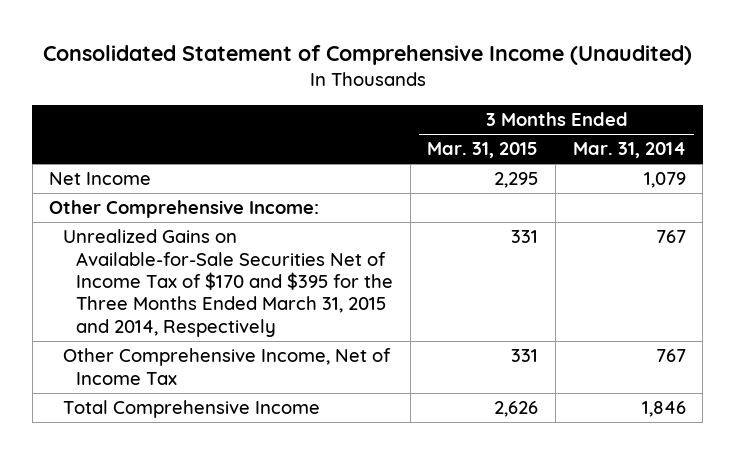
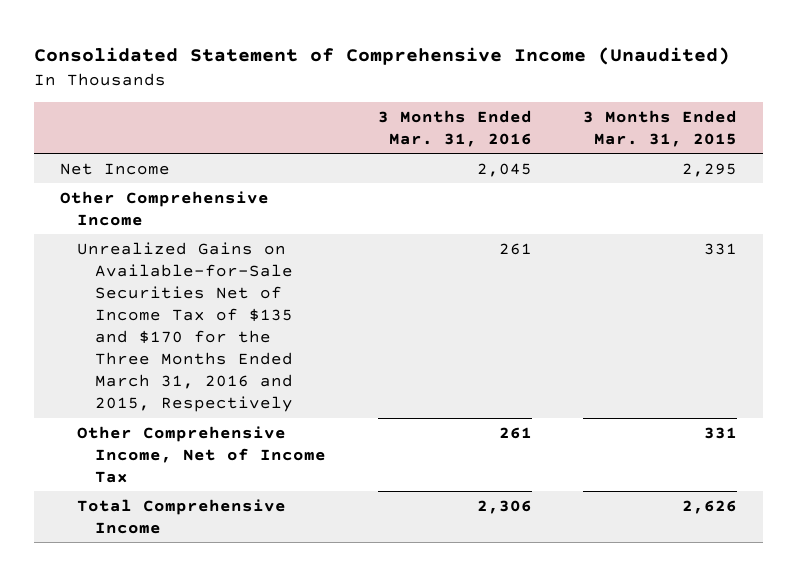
[572,142,686,159] Mar. 31, 2014 -> none
none -> [377,109,532,147] 3 Months Ended Mar. 31, 2016
[49,200,320,219] Other Comprehensive Income: -> [60,190,270,226] Other Comprehensive Income
[62,229,394,337] Unrealized Gains on Available-for-Sale Securities Net of Income Tax of $170 and $395 for the Three Months Ended March 31, 2015 and 2014, Respectively -> [77,241,293,413] Unrealized Gains on Available-for-Sale Securities Net of Income Tax of $135 and $170 for the Three Months Ended March 31, 2016 and 2015, Respectively

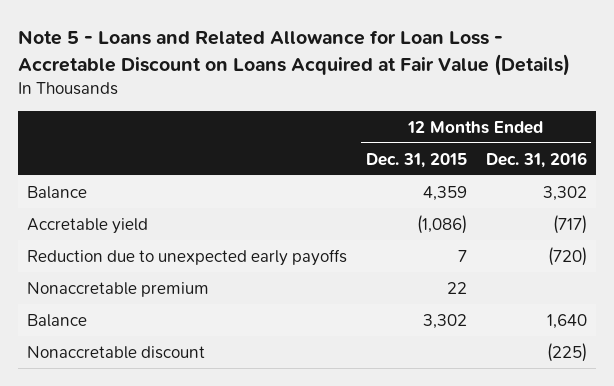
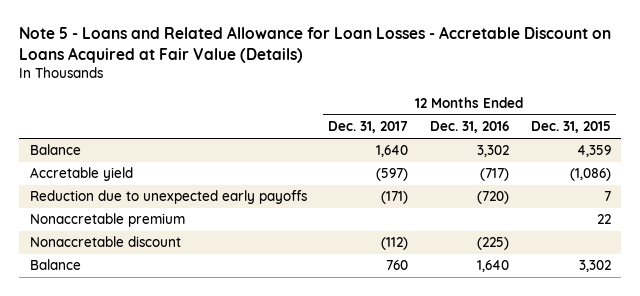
[17,30,570,76] Note 5 - Loans and Related Allowance for Loan Loss - Accretable Discount on Loans Acquired at Fair Value (Details) -> [18,26,611,64] Note 5 - Loans and Related Allowance for Loan Losses - Accretable Discount on Loans Acquired at Fair Value (Details)
none -> [328,121,409,134] Dec. 31, 2017
[27,313,88,327] Balance -> [29,259,81,271] Balance

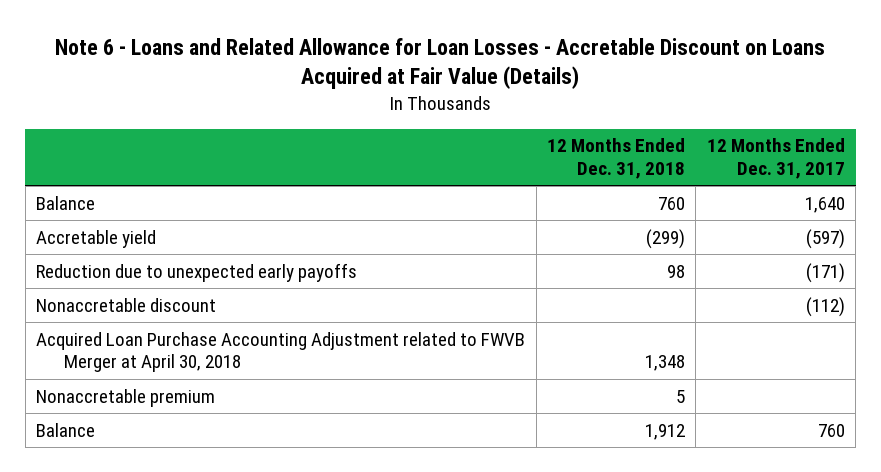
[18,26,611,64] Note 5 - Loans and Related Allowance for Loan Losses - Accretable Discount on Loans Acquired at Fair Value (Details) -> [55,37,826,90] Note 6 - Loans and Related Allowance for Loan Losses - Accretable Discount on Loans Acquired at Fair Value (Details)
[429,121,509,134] Dec. 31, 2016 -> none
[530,121,611,134] Dec. 31, 2015 -> none
none -> [546,138,685,180] 12 Months Ended Dec. 31, 2018
none -> [36,331,526,373] Acquired Loan Purchase Accounting Adjustment related to FWVB Merger at April 30, 2018
[29,213,185,228] Nonaccretable premium -> [36,388,216,407] Nonaccretable premium

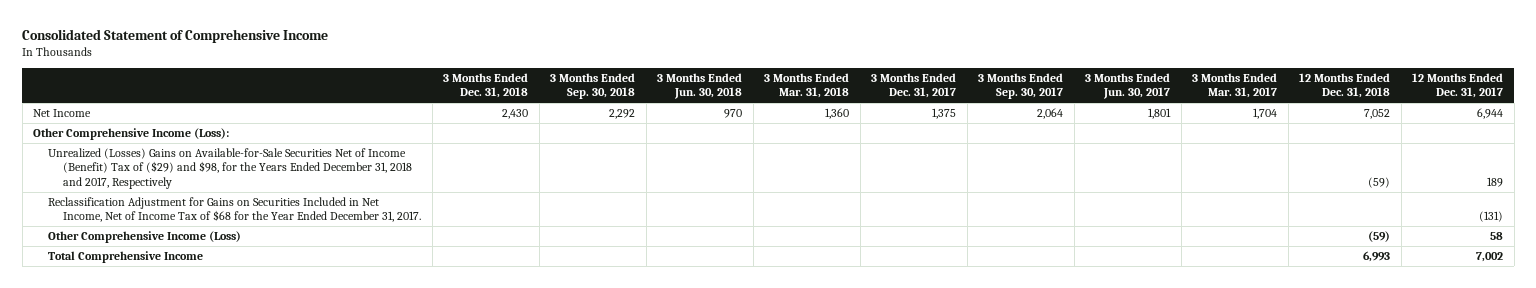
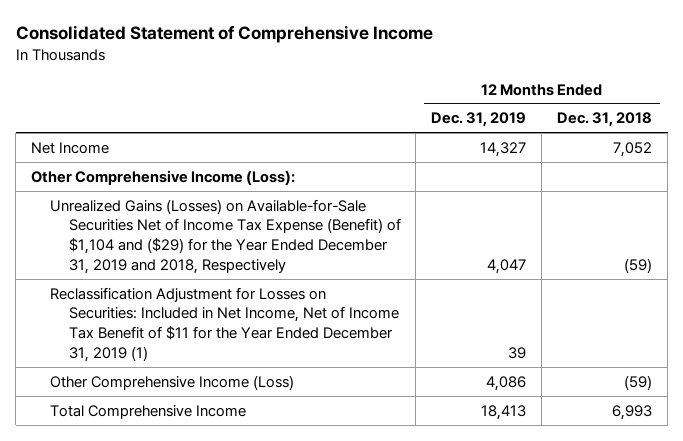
[443,72,529,99] 3 Months Ended Dec. 31, 2018 -> none
[550,72,636,100] 3 Months Ended Sep. 30, 2018 -> none
[657,72,743,100] 3 Months Ended Jun. 30, 2018 -> none
[764,72,850,99] 3 Months Ended Mar. 31, 2018 -> none
[871,72,957,99] 3 Months Ended Dec. 31, 2017 -> none
[978,72,1064,100] 3 Months Ended Sep. 30, 2017 -> none
[1085,72,1171,100] 3 Months Ended Jun. 30, 2017 -> none
[1192,72,1278,99] 3 Months Ended Mar. 31, 2017 -> none
[1412,72,1504,99] 12 Months Ended Dec. 31, 2017 -> none
none -> [431,112,527,128] Dec. 31, 2019
[48,147,413,189] Unrealized (Losses) Gains on Available-for-Sale Securities Net of Income (Benefit) Tax of ($29) and $98, for the Years Ended December 31, 2018 and 2017, Respectively -> [49,198,401,274] Unrealized Gains (Losses) on Available-for-Sale Securities Net of Income Tax Expense (Benefit) of $1,104 and ($29) for the Year Ended December 31, 2019 and 2018, Respectively
[48,196,422,223] Reclassification Adjustment for Gains on Securities Included in Net Income, Net of Income Tax of $68 for the Year Ended December 31, 2017. -> [49,286,399,362] Reclassification Adjustment for Losses on Securities: Included in Net Income, Net of Income Tax Benefit of $11 for the Year Ended December 31, 2019 (1)

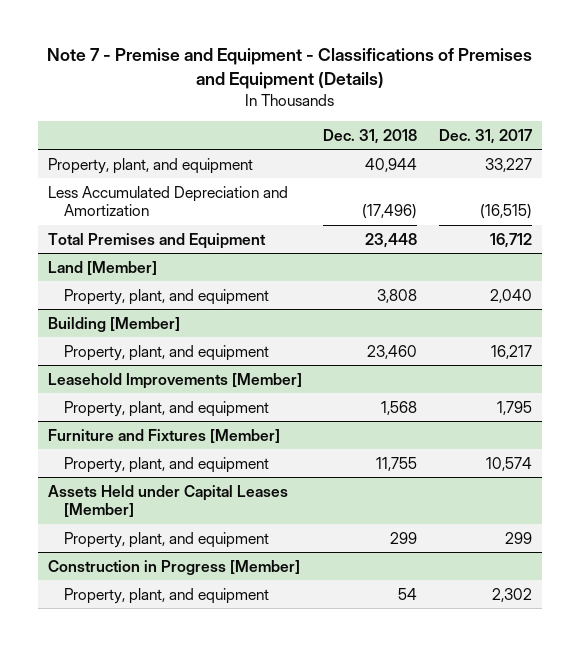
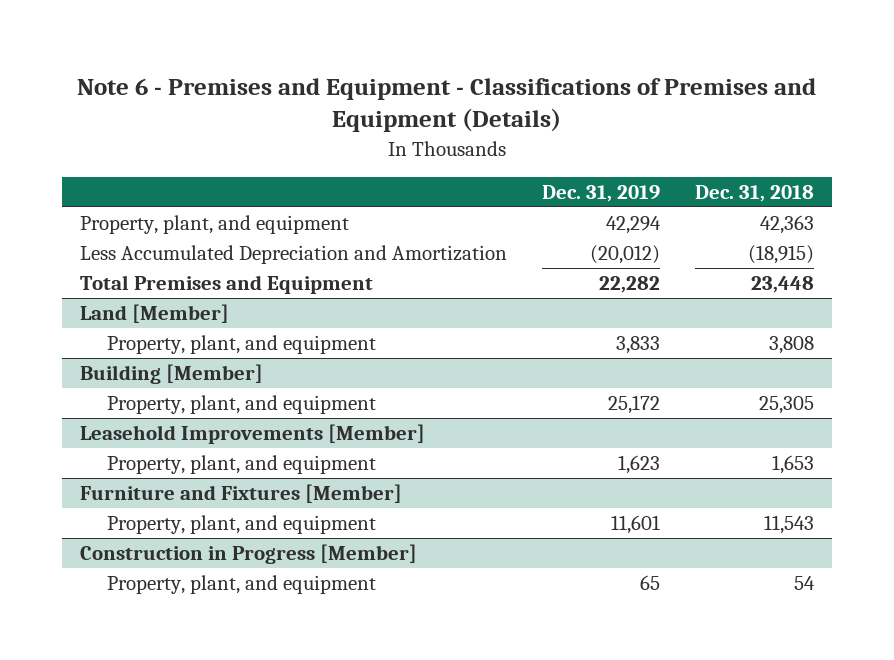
[46,48,532,89] Note 7 - Premise and Equipment - Classifications of Premises and Equipment (Details) -> [76,77,816,133] Note 6 - Premises and Equipment - Classifications of Premises and Equipment (Details)
[438,128,532,144] Dec. 31, 2017 -> none
none -> [541,184,660,202] Dec. 31, 2019
[365,157,418,172] 40,944 -> [760,214,815,234] 42,363
[362,204,418,220] (17,496) -> [748,244,815,264] (18,915)
[367,344,418,359] 23,460 -> [759,395,815,414] 25,305
[381,400,418,415] 1,568 -> [772,454,815,474] 1,653
[48,484,289,518] Assets Held under Capital Leases [Member] -> none
[64,531,270,548] Property, plant, and equipment -> none
[376,456,418,471] 11,755 -> [764,514,815,534] 11,543

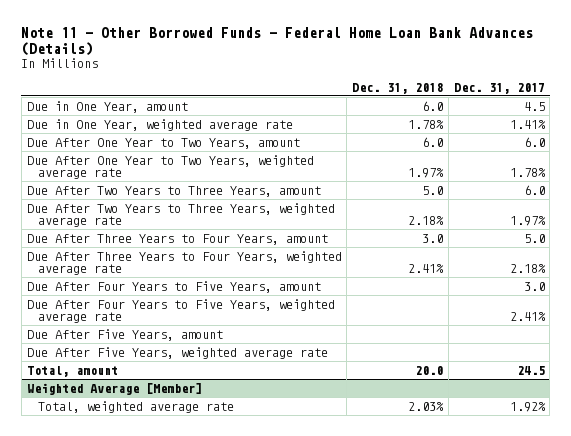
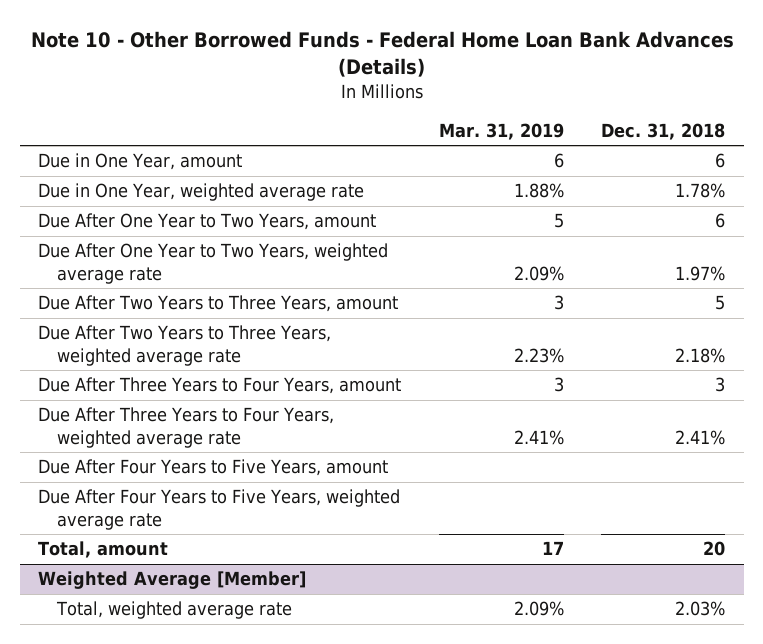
[21,26,534,56] Note 11 - Other Borrowed Funds - Federal Home Loan Bank Advances (Details) -> [30,31,734,78] Note 10 - Other Borrowed Funds - Federal Home Loan Bank Advances (Details)
[453,82,545,94] Dec. 31, 2017 -> none
none -> [438,122,564,140] Mar. 31, 2019
[422,100,444,111] 6.0 -> [715,153,726,169] 6
[422,136,444,147] 6.0 -> [715,213,726,229] 6
[422,185,444,195] 5.0 -> [715,295,726,311] 5
[422,233,444,243] 3.0 -> [715,377,726,393] 3
[26,328,223,341] Due After Five Years, amount -> none
[26,346,328,359] Due After Five Years, weighted average rate -> none
[415,365,444,375] 20.0 -> [703,541,726,557] 20

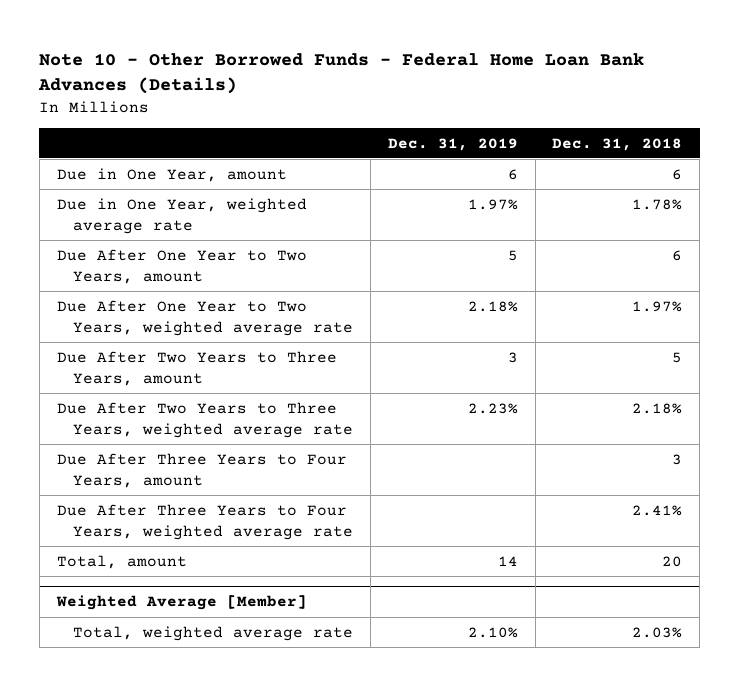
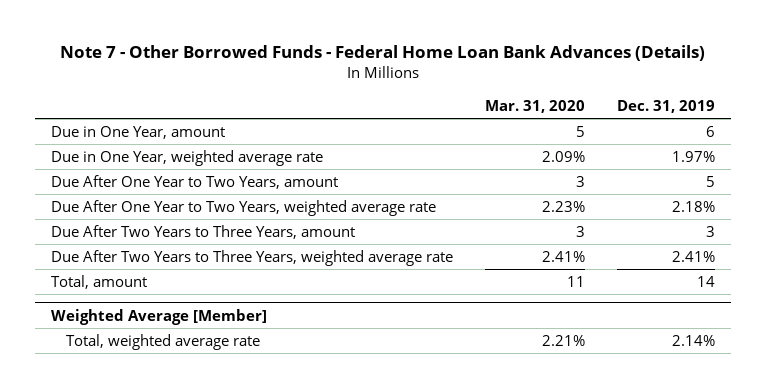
[38,52,645,94] Note 10 - Other Borrowed Funds - Federal Home Loan Bank Advances (Details) -> [59,45,705,62] Note 7 - Other Borrowed Funds - Federal Home Loan Bank Advances (Details)
[552,137,683,151] Dec. 31, 2018 -> none
none -> [484,99,585,113] Mar. 31, 2020
[56,452,347,488] Due After Three Years to Four Years, amount -> none
[56,503,354,540] Due After Three Years to Four Years, weighted average rate -> none
[467,402,518,414] 2.23% -> [671,250,715,262] 2.41%
[467,626,518,638] 2.10% -> [671,334,715,346] 2.14%

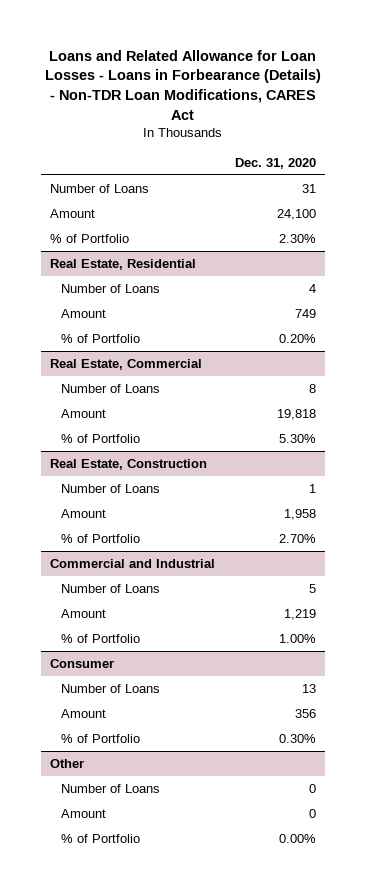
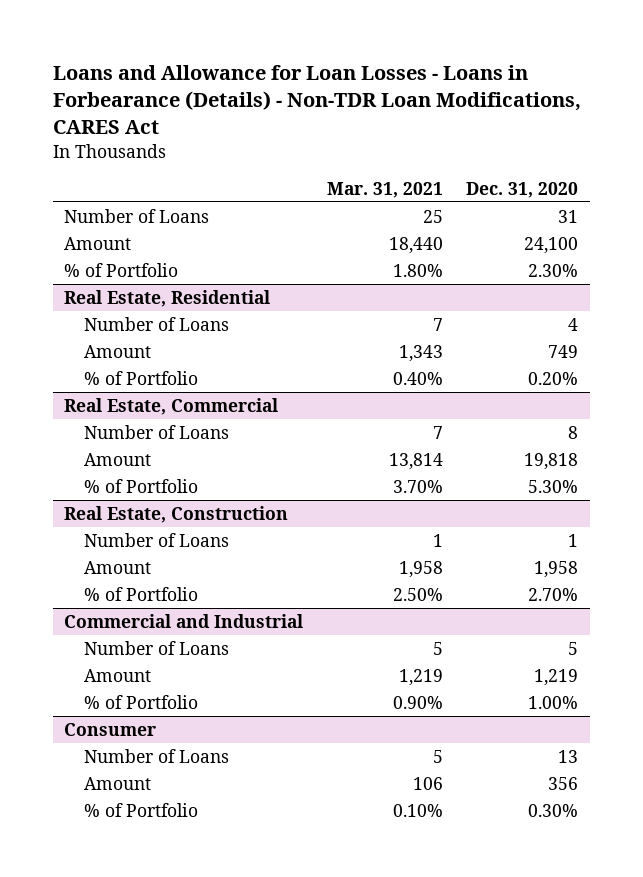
[45,49,322,121] Loans and Related Allowance for Loan Losses - Loans in Forbearance (Details) - Non-TDR Loan Modifications, CARES Act -> [52,64,581,135] Loans and Allowance for Loan Losses - Loans in Forbearance (Details) - Non-TDR Loan Modifications, CARES Act
none -> [326,181,443,198] Mar. 31, 2021
[50,758,85,768] Other -> none
[60,783,160,793] Number of Loans -> none
[60,808,106,818] Amount -> none
[60,833,140,843] % of Portfolio -> none

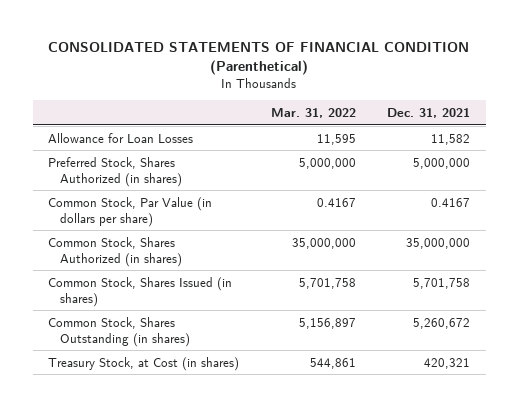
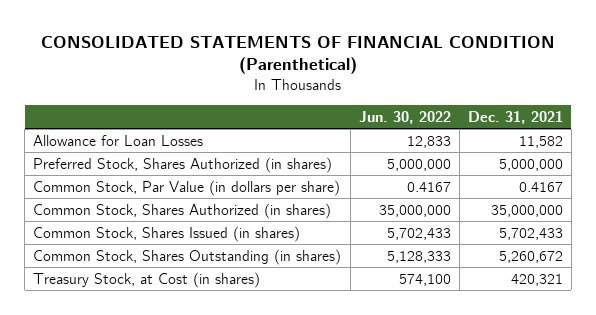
[270,107,356,118] Mar. 31, 2022 -> none
none -> [358,110,451,124] Jun. 30, 2022
[413,277,471,289] 5,701,758 -> [498,227,563,240] 5,702,433

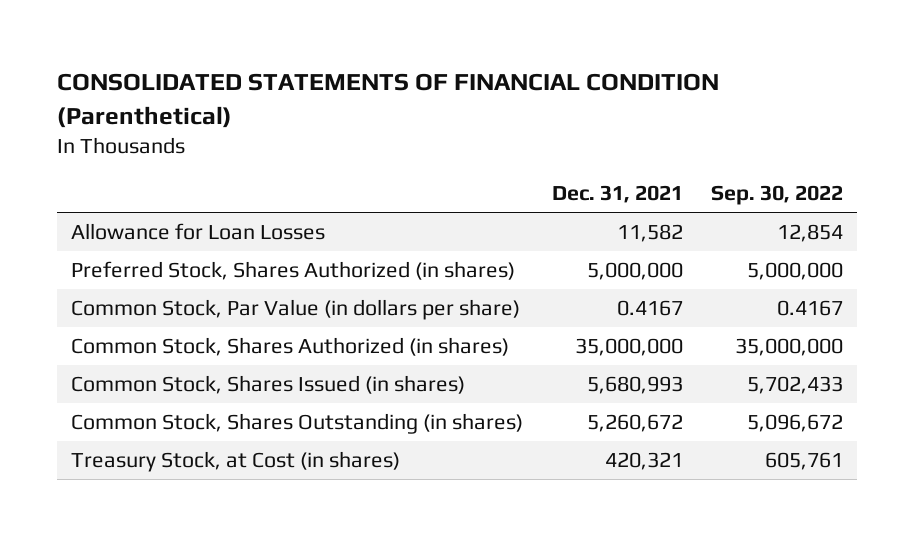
[358,110,451,124] Jun. 30, 2022 -> none
none -> [710,185,843,206] Sep. 30, 2022
[498,227,563,240] 5,702,433 -> [586,375,683,394] 5,680,993

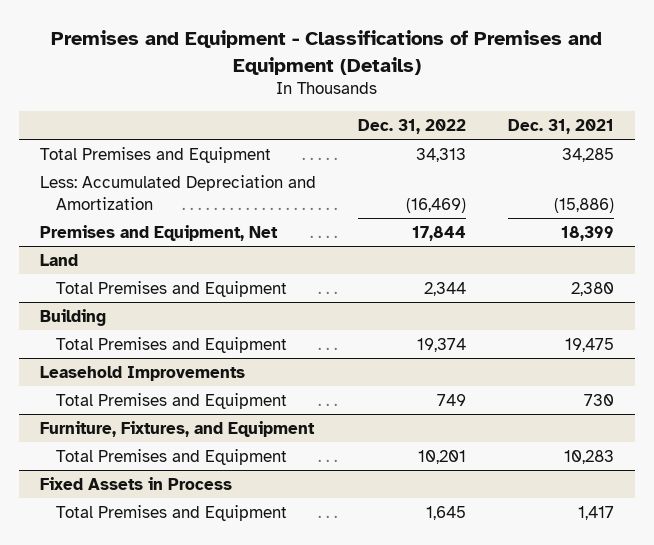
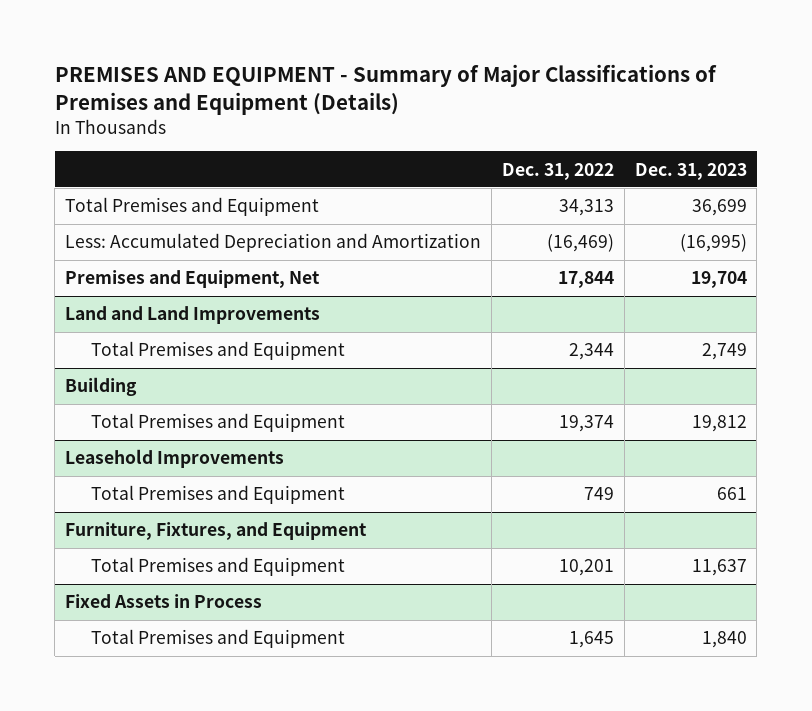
[51,30,603,75] Premises and Equipment - Classifications of Premises and Equipment (Details) -> [54,64,717,115] PREMISES AND EQUIPMENT - Summary of Major Classifications of Premises and Equipment (Details)
[508,118,615,134] Dec. 31, 2021 -> none
none -> [634,162,747,180] Dec. 31, 2023
[40,253,79,266] Land -> [65,306,321,325] Land and Land Improvements

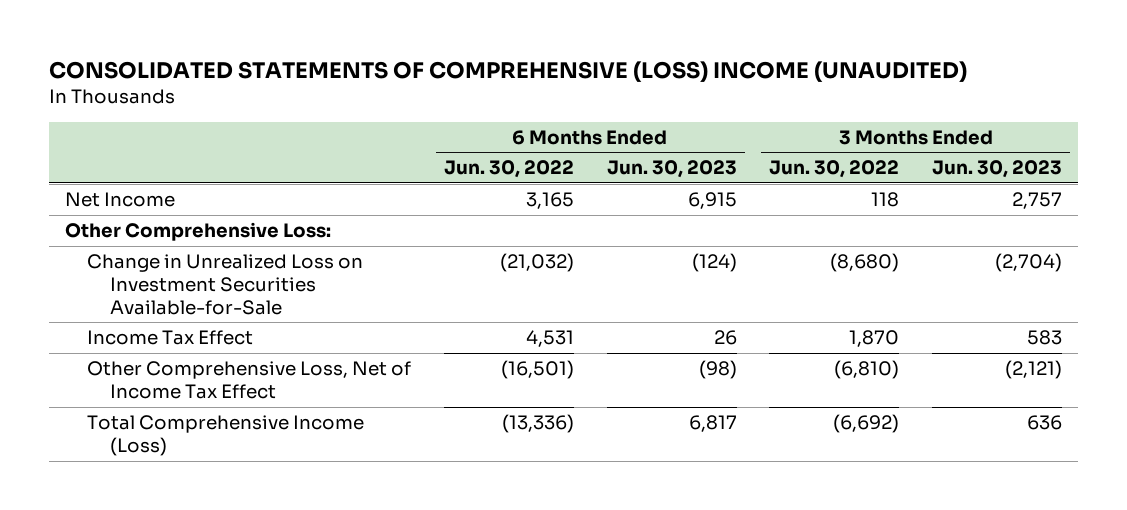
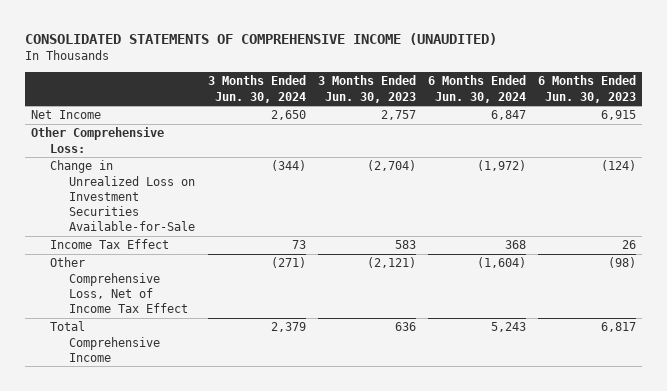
[48,60,967,82] CONSOLIDATED STATEMENTS OF COMPREHENSIVE (LOSS) INCOME (UNAUDITED) -> [24,32,497,45] CONSOLIDATED STATEMENTS OF COMPREHENSIVE INCOME (UNAUDITED)
[444,160,575,179] Jun. 30, 2022 -> none
[769,160,900,179] Jun. 30, 2022 -> none
none -> [207,75,306,103] 3 Months Ended Jun. 30, 2024
none -> [427,75,526,103] 6 Months Ended Jun. 30, 2024
[87,415,365,457] Total Comprehensive Income (Loss) -> [50,321,161,362] Total Comprehensive Income

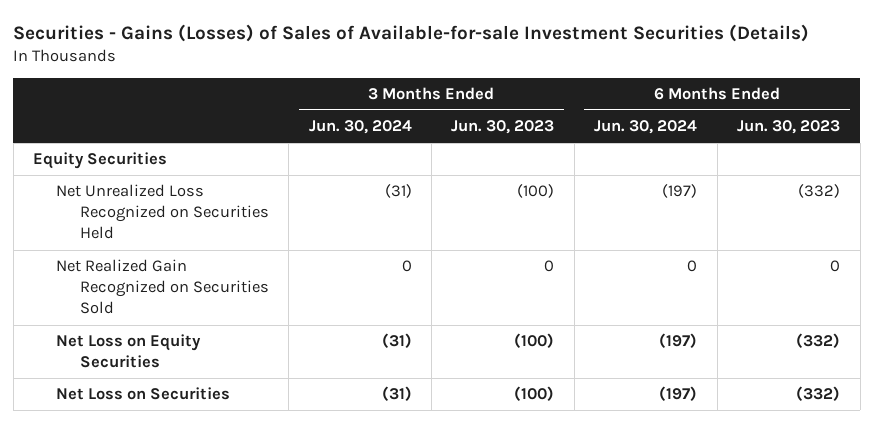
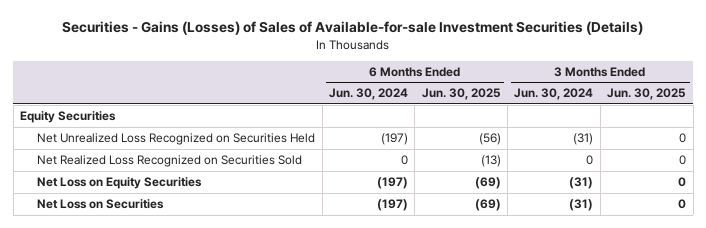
[451,120,555,135] Jun. 30, 2023 -> none
[737,120,841,135] Jun. 30, 2023 -> none
none -> [421,88,501,101] Jun. 30, 2025
none -> [607,88,687,101] Jun. 30, 2025
[56,259,269,315] Net Realized Gain Recognized on Securities Sold -> [37,155,303,168] Net Realized Loss Recognized on Securities Sold

